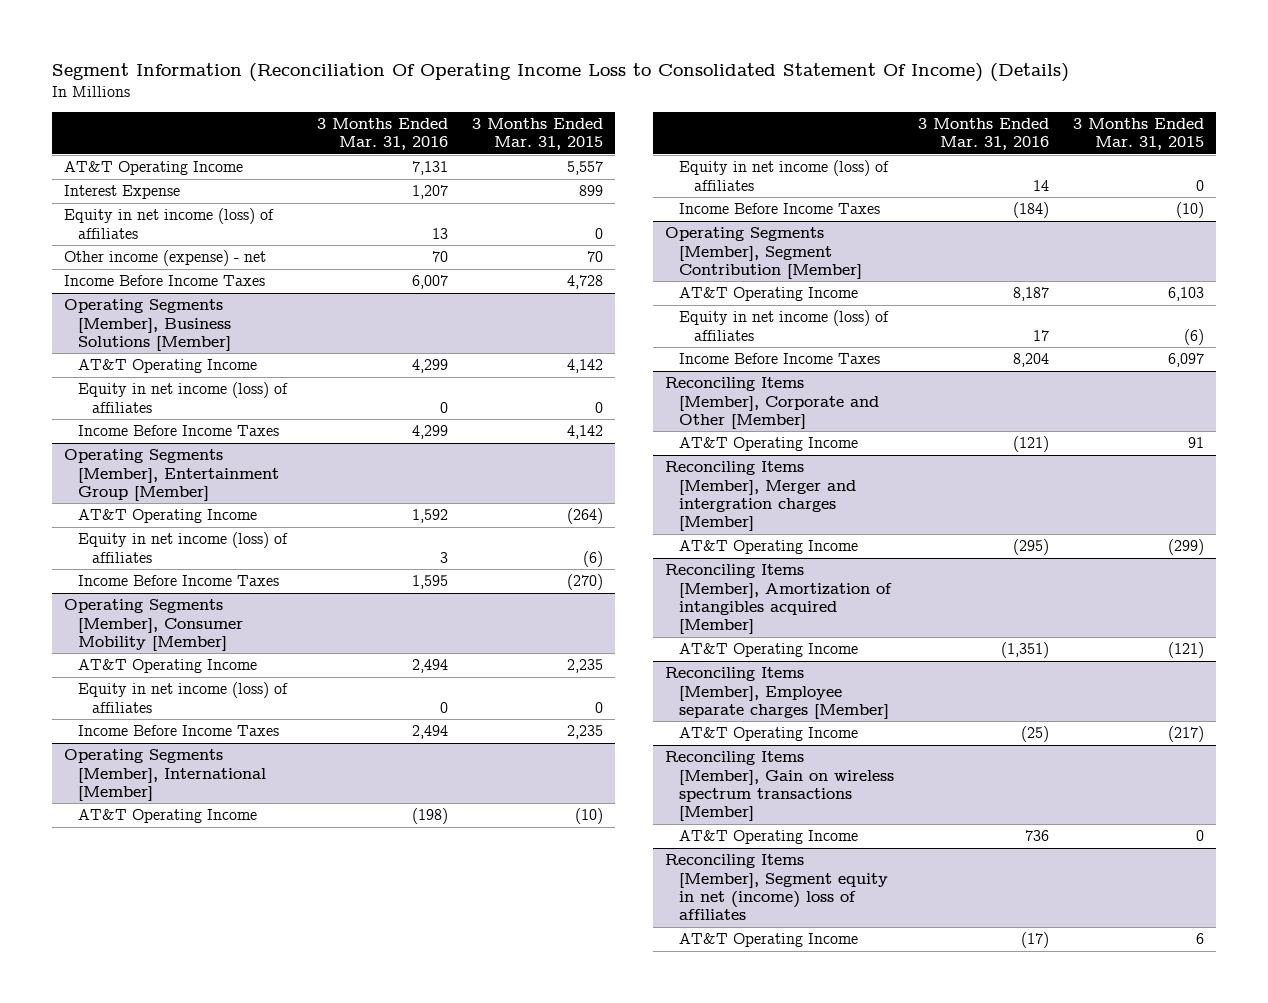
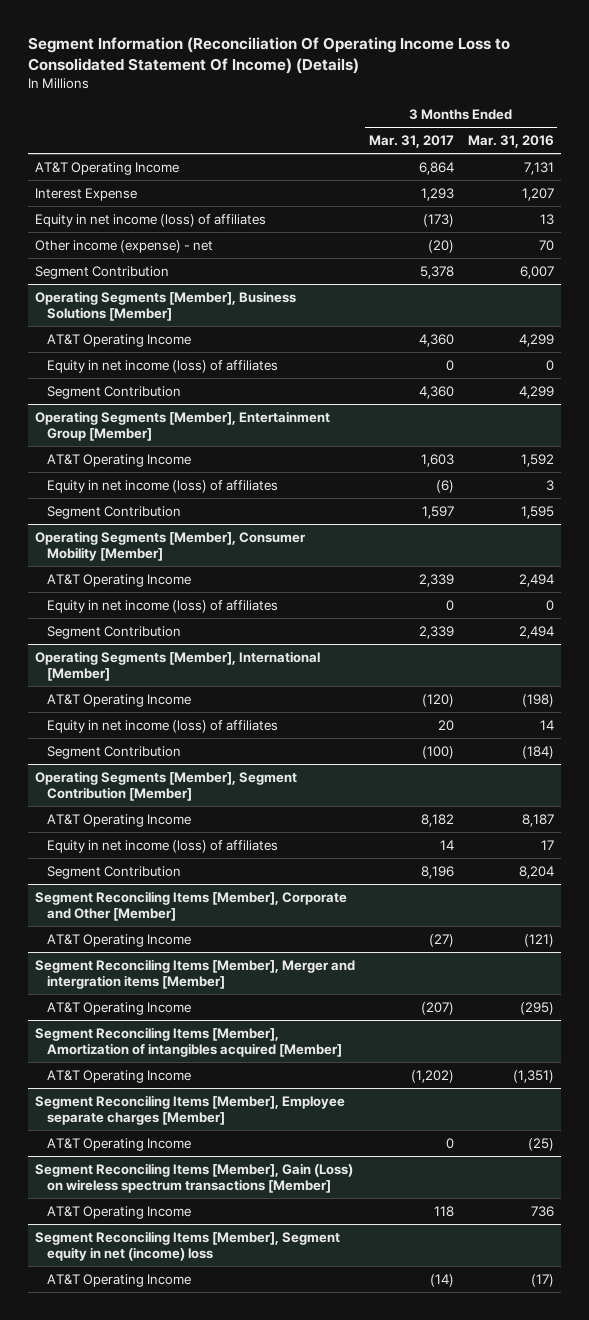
[471,118,603,151] 3 Months Ended Mar. 31, 2015 -> none
none -> [368,135,454,149] Mar. 31, 2017
[63,275,265,287] Income Before Income Taxes -> [34,265,169,279] Segment Contribution
[78,425,280,437] Income Before Income Taxes -> [46,385,181,399] Segment Contribution
[78,575,280,587] Income Before Income Taxes -> [46,505,181,519] Segment Contribution
[78,725,280,737] Income Before Income Taxes -> [46,625,181,639] Segment Contribution
[679,203,881,215] Income Before Income Taxes -> [46,745,181,759] Segment Contribution
[679,353,881,365] Income Before Income Taxes -> [46,865,181,879] Segment Contribution
[665,377,880,429] Reconciling Items [Member], Corporate and Other [Member] -> [34,890,347,922] Segment Reconciling Items [Member], Corporate and Other [Member]
[665,461,857,532] Reconciling Items [Member], Merger and intergration charges [Member] -> [34,958,355,990] Segment Reconciling Items [Member], Merger and intergration items [Member]
[665,564,893,635] Reconciling Items [Member], Amortization of intangibles acquired [Member] -> [34,1026,342,1058] Segment Reconciling Items [Member], Amortization of intangibles acquired [Member]
[665,667,890,719] Reconciling Items [Member], Employee separate charges [Member] -> [34,1094,345,1126] Segment Reconciling Items [Member], Employee separate charges [Member]
[665,751,895,822] Reconciling Items [Member], Gain on wireless spectrum transactions [Member] -> [34,1162,353,1194] Segment Reconciling Items [Member], Gain (Loss) on wireless spectrum transactions [Member]
[665,854,889,921] Reconciling Items [Member], Segment equity in net (income) loss of affiliates -> [34,1230,340,1262] Segment Reconciling Items [Member], Segment equity in net (income) loss

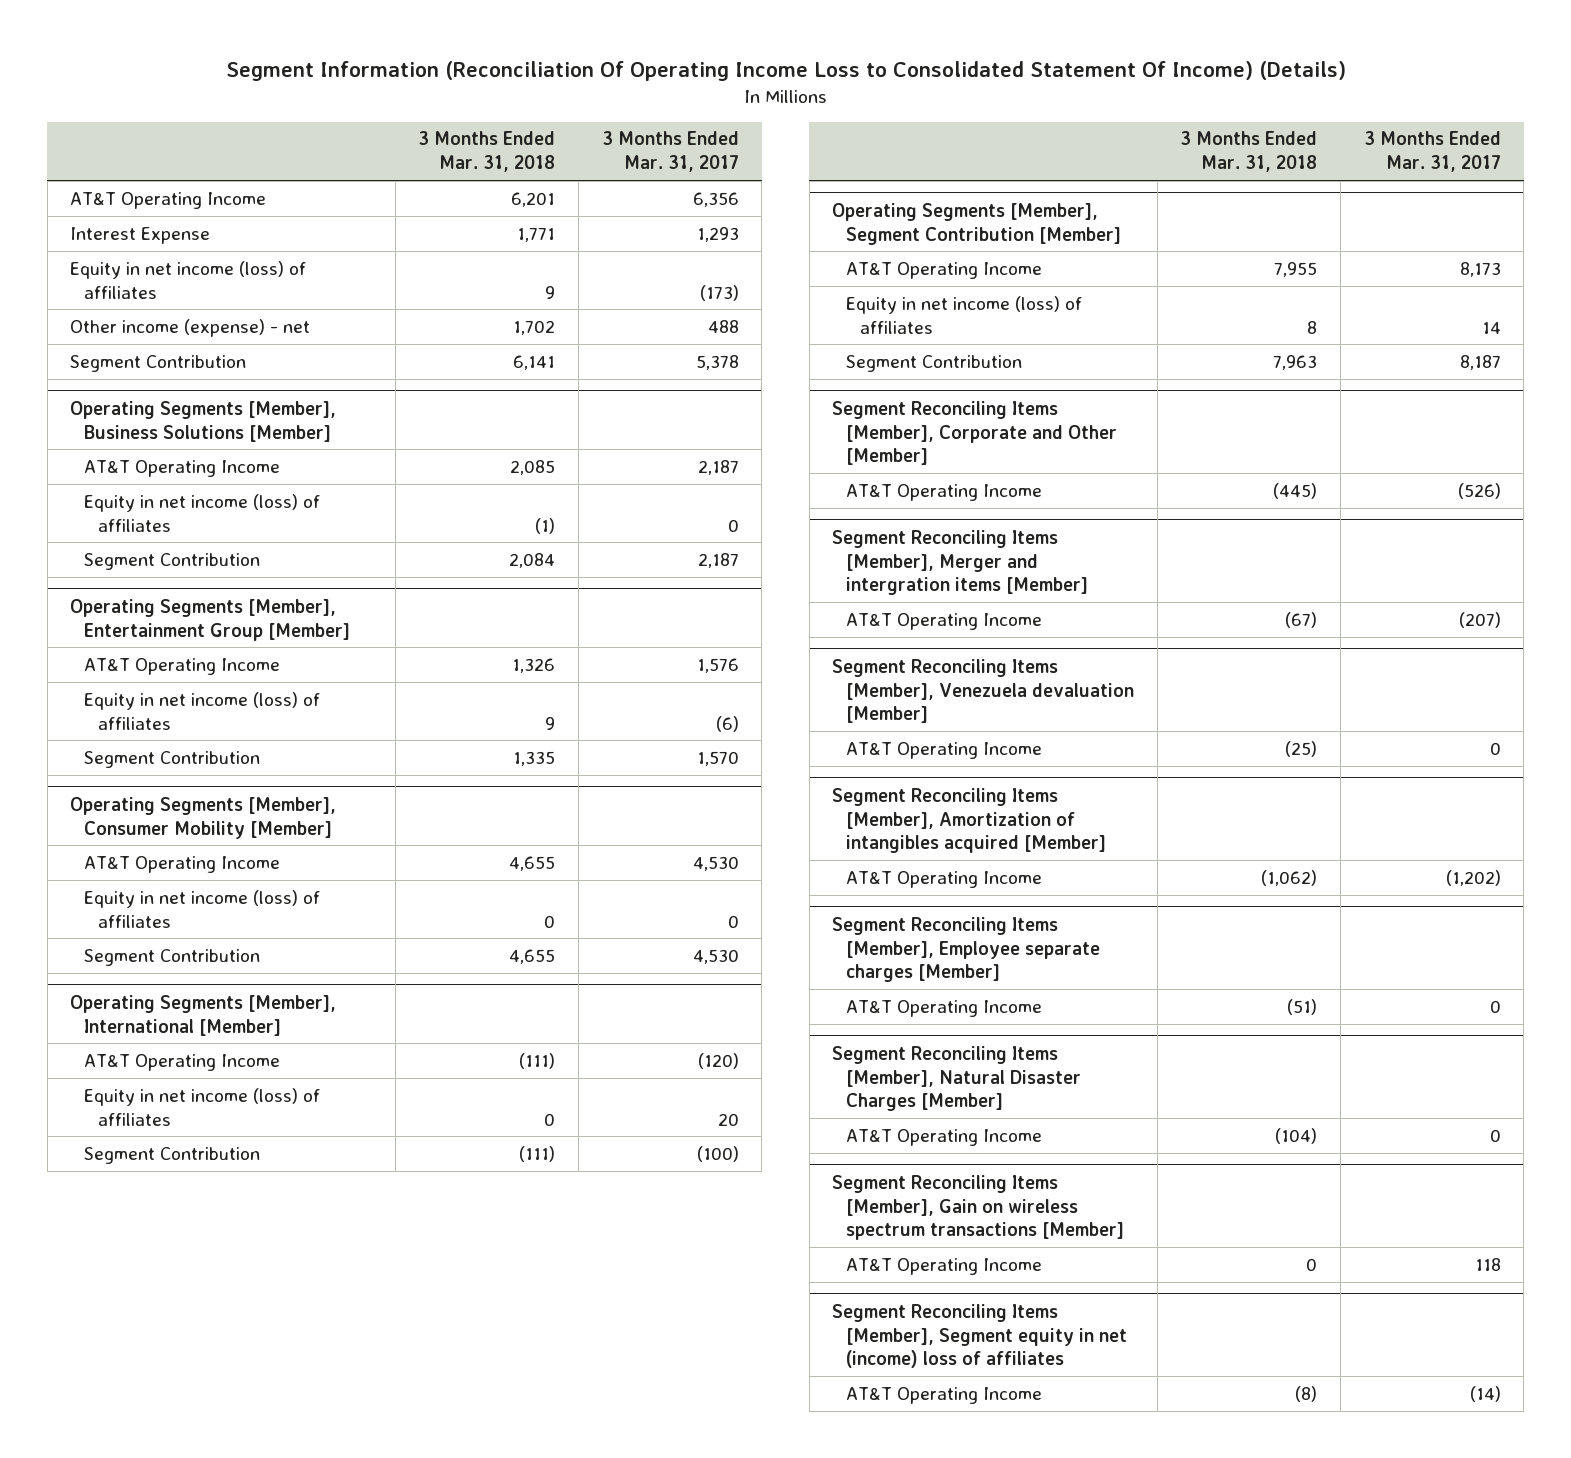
[467,135,554,149] Mar. 31, 2016 -> none
none -> [418,131,556,173] 3 Months Ended Mar. 31, 2018
[418,161,454,175] 6,864 -> [692,191,739,207] 6,356
[427,239,454,253] (20) -> [707,319,739,333] 488
[418,333,454,347] 4,360 -> [697,459,739,475] 2,187
[418,385,454,399] 4,360 -> [697,552,739,568] 2,187
[420,453,454,467] 1,603 -> [696,657,739,673] 1,576
[421,505,454,519] 1,597 -> [696,750,739,766] 1,570
[418,573,454,587] 2,339 -> [692,855,739,871] 4,530
[418,625,454,639] 2,339 -> [692,948,739,964] 4,530
[420,813,454,827] 8,182 -> [1459,261,1501,277] 8,173
[420,865,454,879] 8,196 -> [1459,354,1501,370] 8,187
[428,933,454,947] (27) -> [1457,482,1501,499] (526)
none -> [832,658,1135,724] Segment Reconciling Items [Member], Venezuela devaluation [Member]
none -> [846,741,1043,759] AT&T Operating Income
none -> [832,1045,1082,1112] Segment Reconciling Items [Member], Natural Disaster Charges [Member]
none -> [846,1128,1043,1146] AT&T Operating Income
[34,1162,353,1194] Segment Reconciling Items [Member], Gain (Loss) on wireless spectrum transactions [Member] -> [832,1174,1125,1241] Segment Reconciling Items [Member], Gain on wireless spectrum transactions [Member]
[34,1230,340,1262] Segment Reconciling Items [Member], Segment equity in net (income) loss -> [832,1303,1128,1369] Segment Reconciling Items [Member], Segment equity in net (income) loss of affiliates

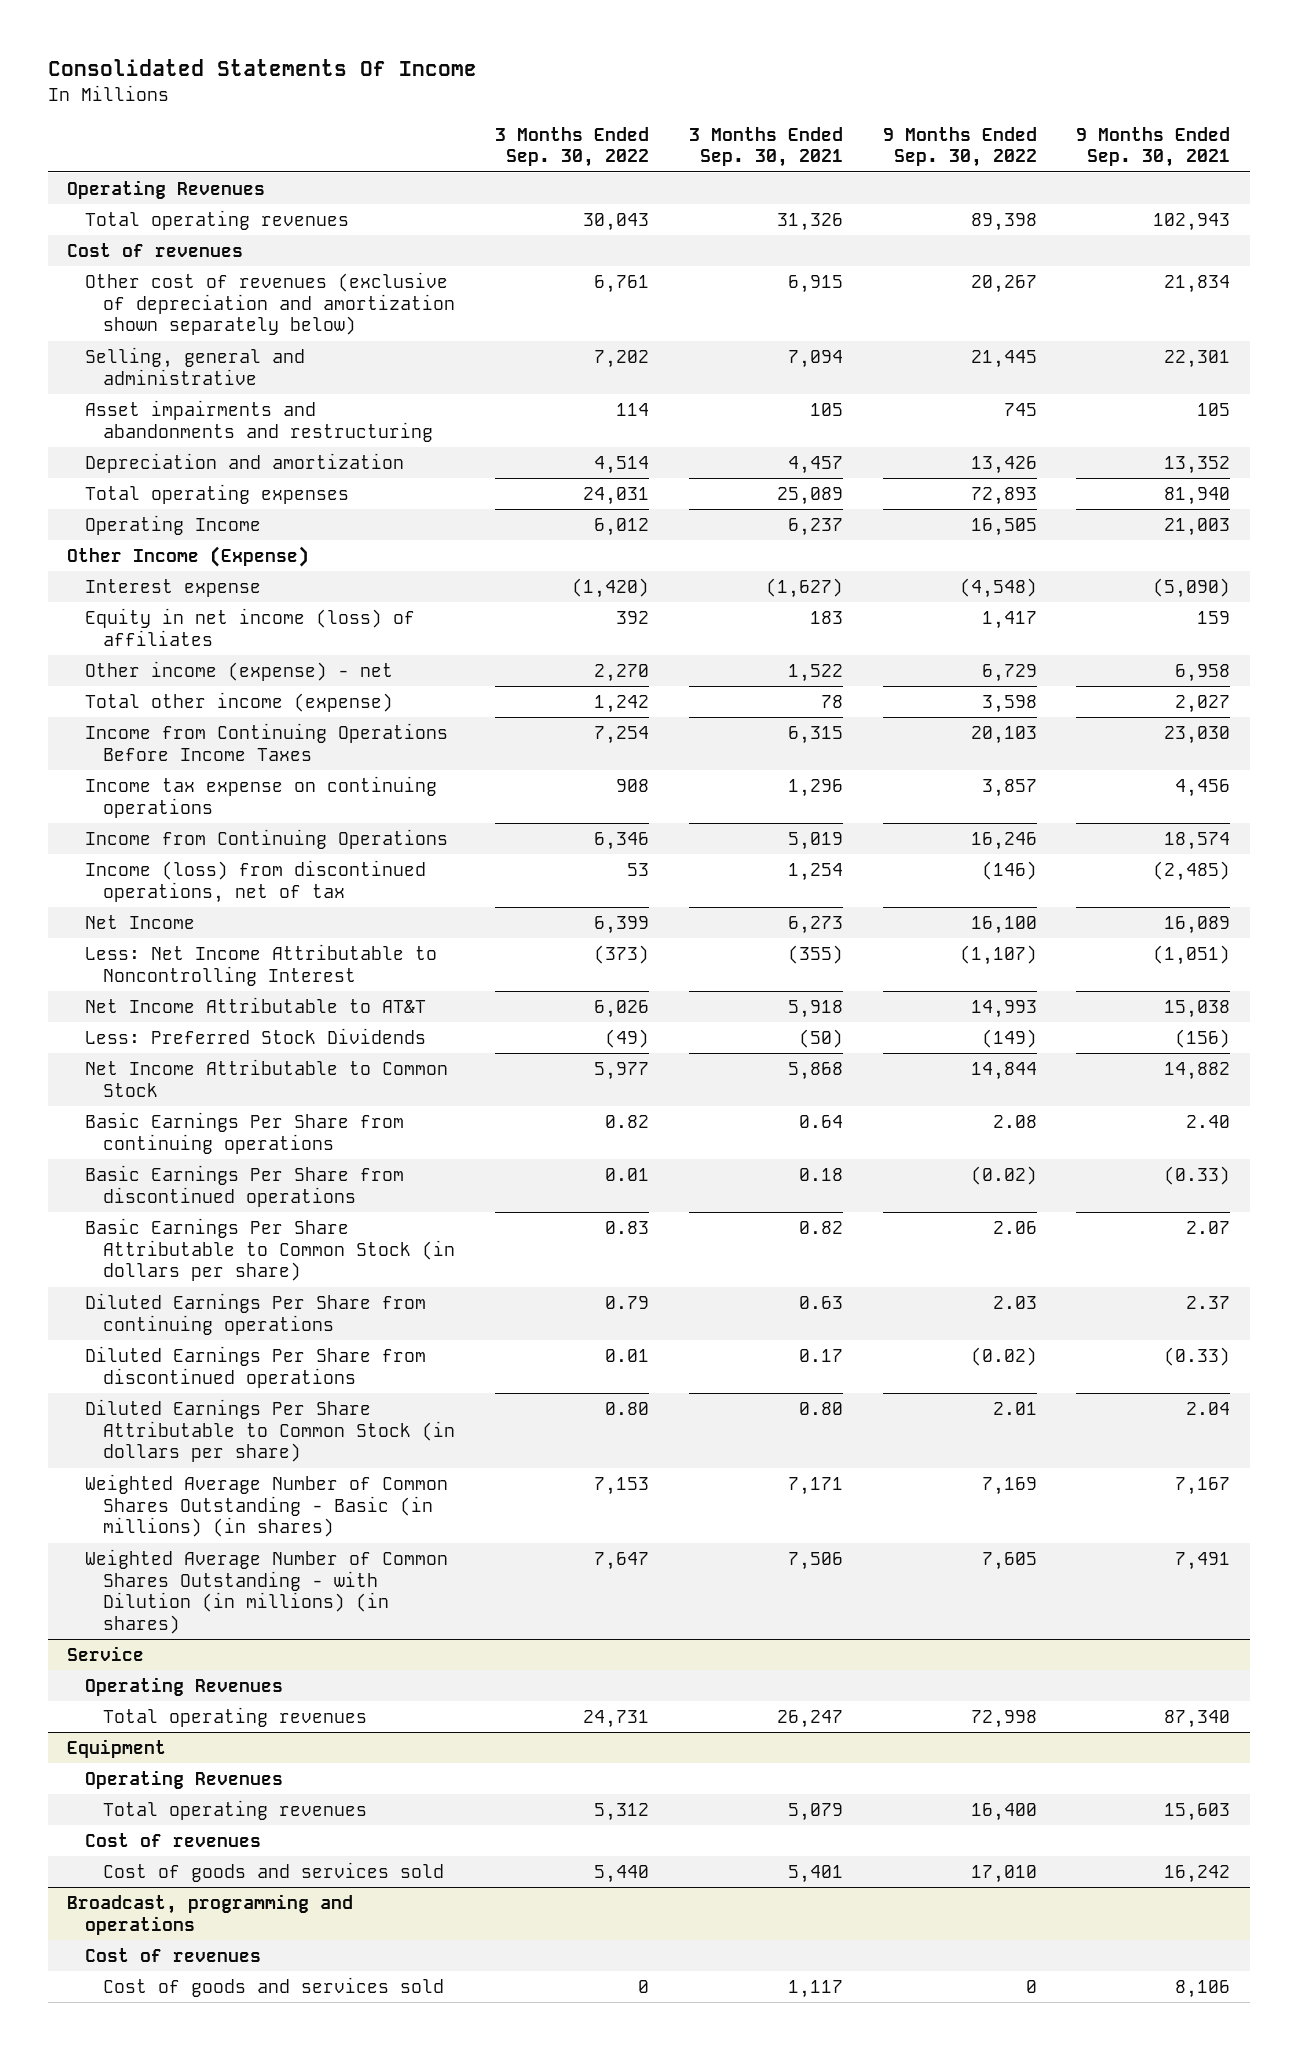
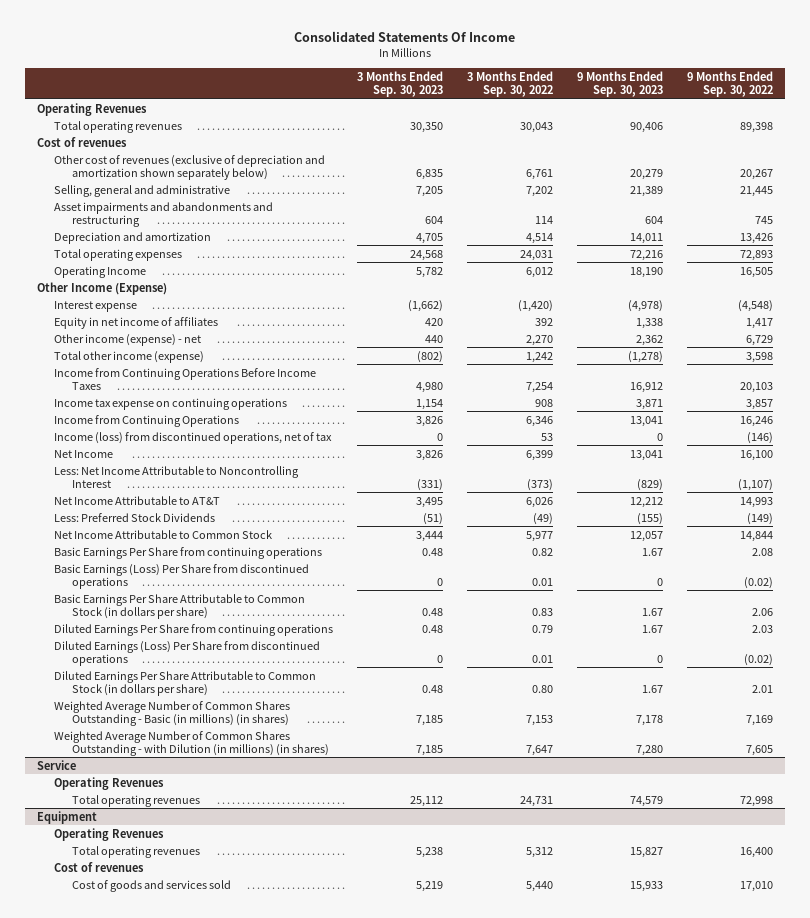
[688,126,843,168] 3 Months Ended Sep. 30, 2021 -> none
[1076,126,1231,168] 9 Months Ended Sep. 30, 2021 -> none
none -> [357,71,444,98] 3 Months Ended Sep. 30, 2023
none -> [576,71,663,98] 9 Months Ended Sep. 30, 2023
[85,608,416,646] Equity in net income (loss) of affiliates -> [54,316,219,329] Equity in net income of affiliates
[85,1165,405,1207] Basic Earnings Per Share from discontinued operations -> [54,563,310,589] Basic Earnings (Loss) Per Share from discontinued operations
[85,1346,427,1388] Diluted Earnings Per Share from discontinued operations -> [54,640,321,666] Diluted Earnings (Loss) Per Share from discontinued operations
[67,1894,354,1935] Broadcast, programming and operations -> none
[85,1948,262,1963] Cost of revenues -> none
[103,1977,445,1998] Cost of goods and services sold -> none

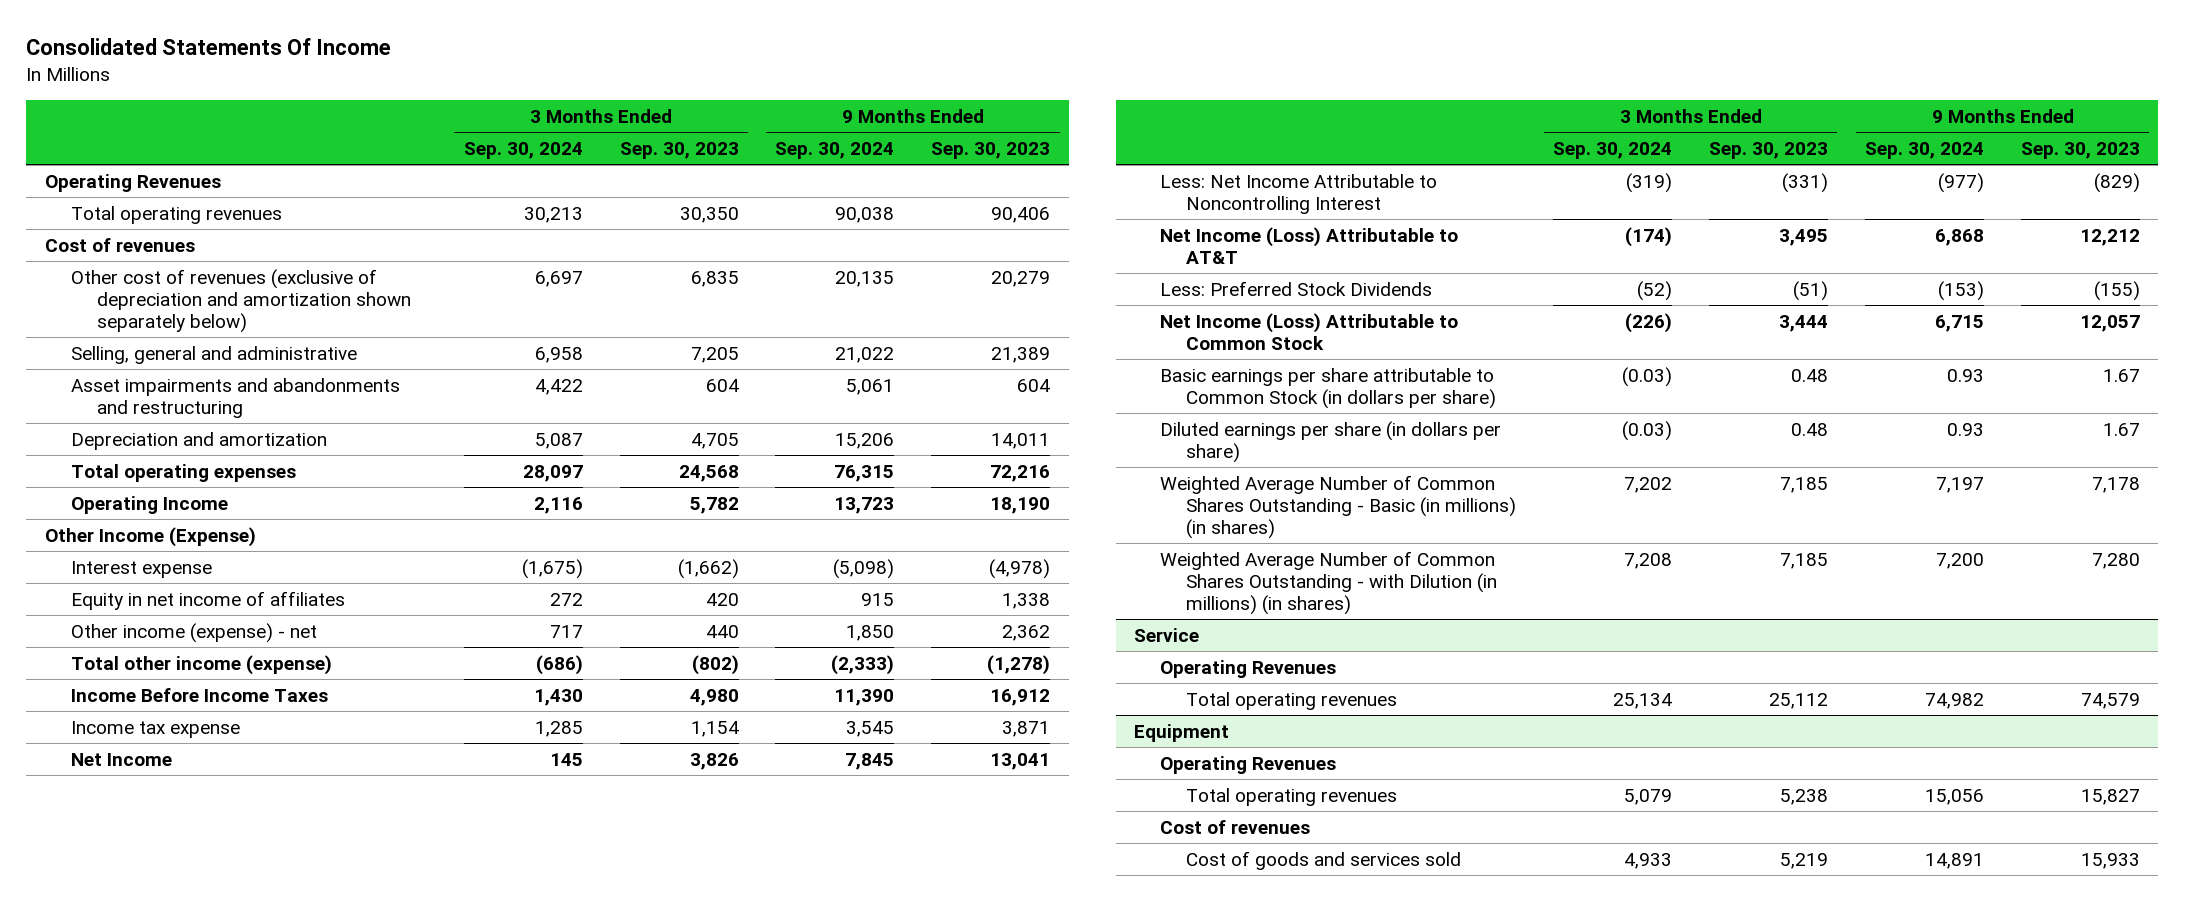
[467,71,554,98] 3 Months Ended Sep. 30, 2022 -> none
[686,71,773,98] 9 Months Ended Sep. 30, 2022 -> none
none -> [463,141,583,159] Sep. 30, 2024
none -> [775,141,895,159] Sep. 30, 2024
[54,414,240,427] Income from Continuing Operations -> none
[54,431,333,444] Income (loss) from discontinued operations, net of tax -> none
[54,367,317,390] Income from Continuing Operations Before Income Taxes -> [70,687,328,702] Income Before Income Taxes
[54,397,288,410] Income tax expense on continuing operations -> [70,720,240,738] Income tax expense
[54,495,221,505] Net Income Attributable to AT&T -> [1160,226,1459,264] Net Income (Loss) Attributable to AT&T
[54,546,323,559] Basic Earnings Per Share from continuing operations -> none
[54,563,310,589] Basic Earnings (Loss) Per Share from discontinued operations -> none
[54,623,334,636] Diluted Earnings Per Share from continuing operations -> none
[54,640,321,666] Diluted Earnings (Loss) Per Share from discontinued operations -> none
[54,529,273,539] Net Income Attributable to Common Stock -> [1160,312,1459,350] Net Income (Loss) Attributable to Common Stock
[54,593,306,619] Basic Earnings Per Share Attributable to Common Stock (in dollars per share) -> [1160,367,1497,409] Basic earnings per share attributable to Common Stock (in dollars per share)
[54,670,317,696] Diluted Earnings Per Share Attributable to Common Stock (in dollars per share) -> [1160,420,1502,463] Diluted earnings per share (in dollars per share)

